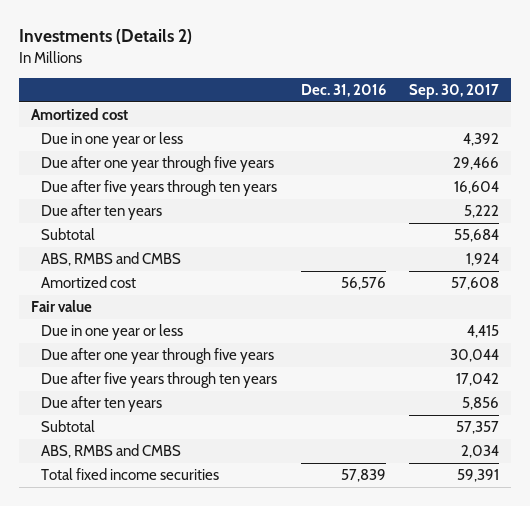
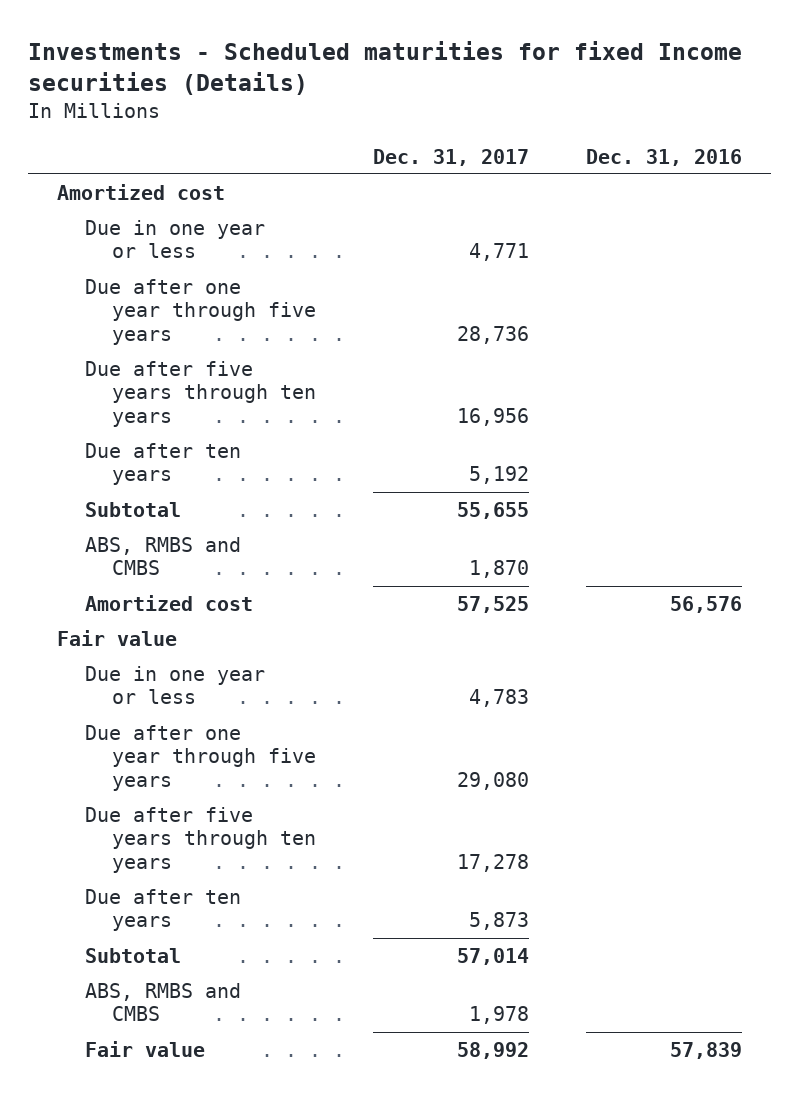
[18,29,192,45] Investments (Details 2) -> [28,40,743,96] Investments - Scheduled maturities for fixed Income securities (Details)
[409,84,500,100] Sep. 30, 2017 -> none
none -> [373,148,530,166] Dec. 31, 2017
[41,468,220,481] Total fixed income securities -> [84,1041,205,1058] Fair value

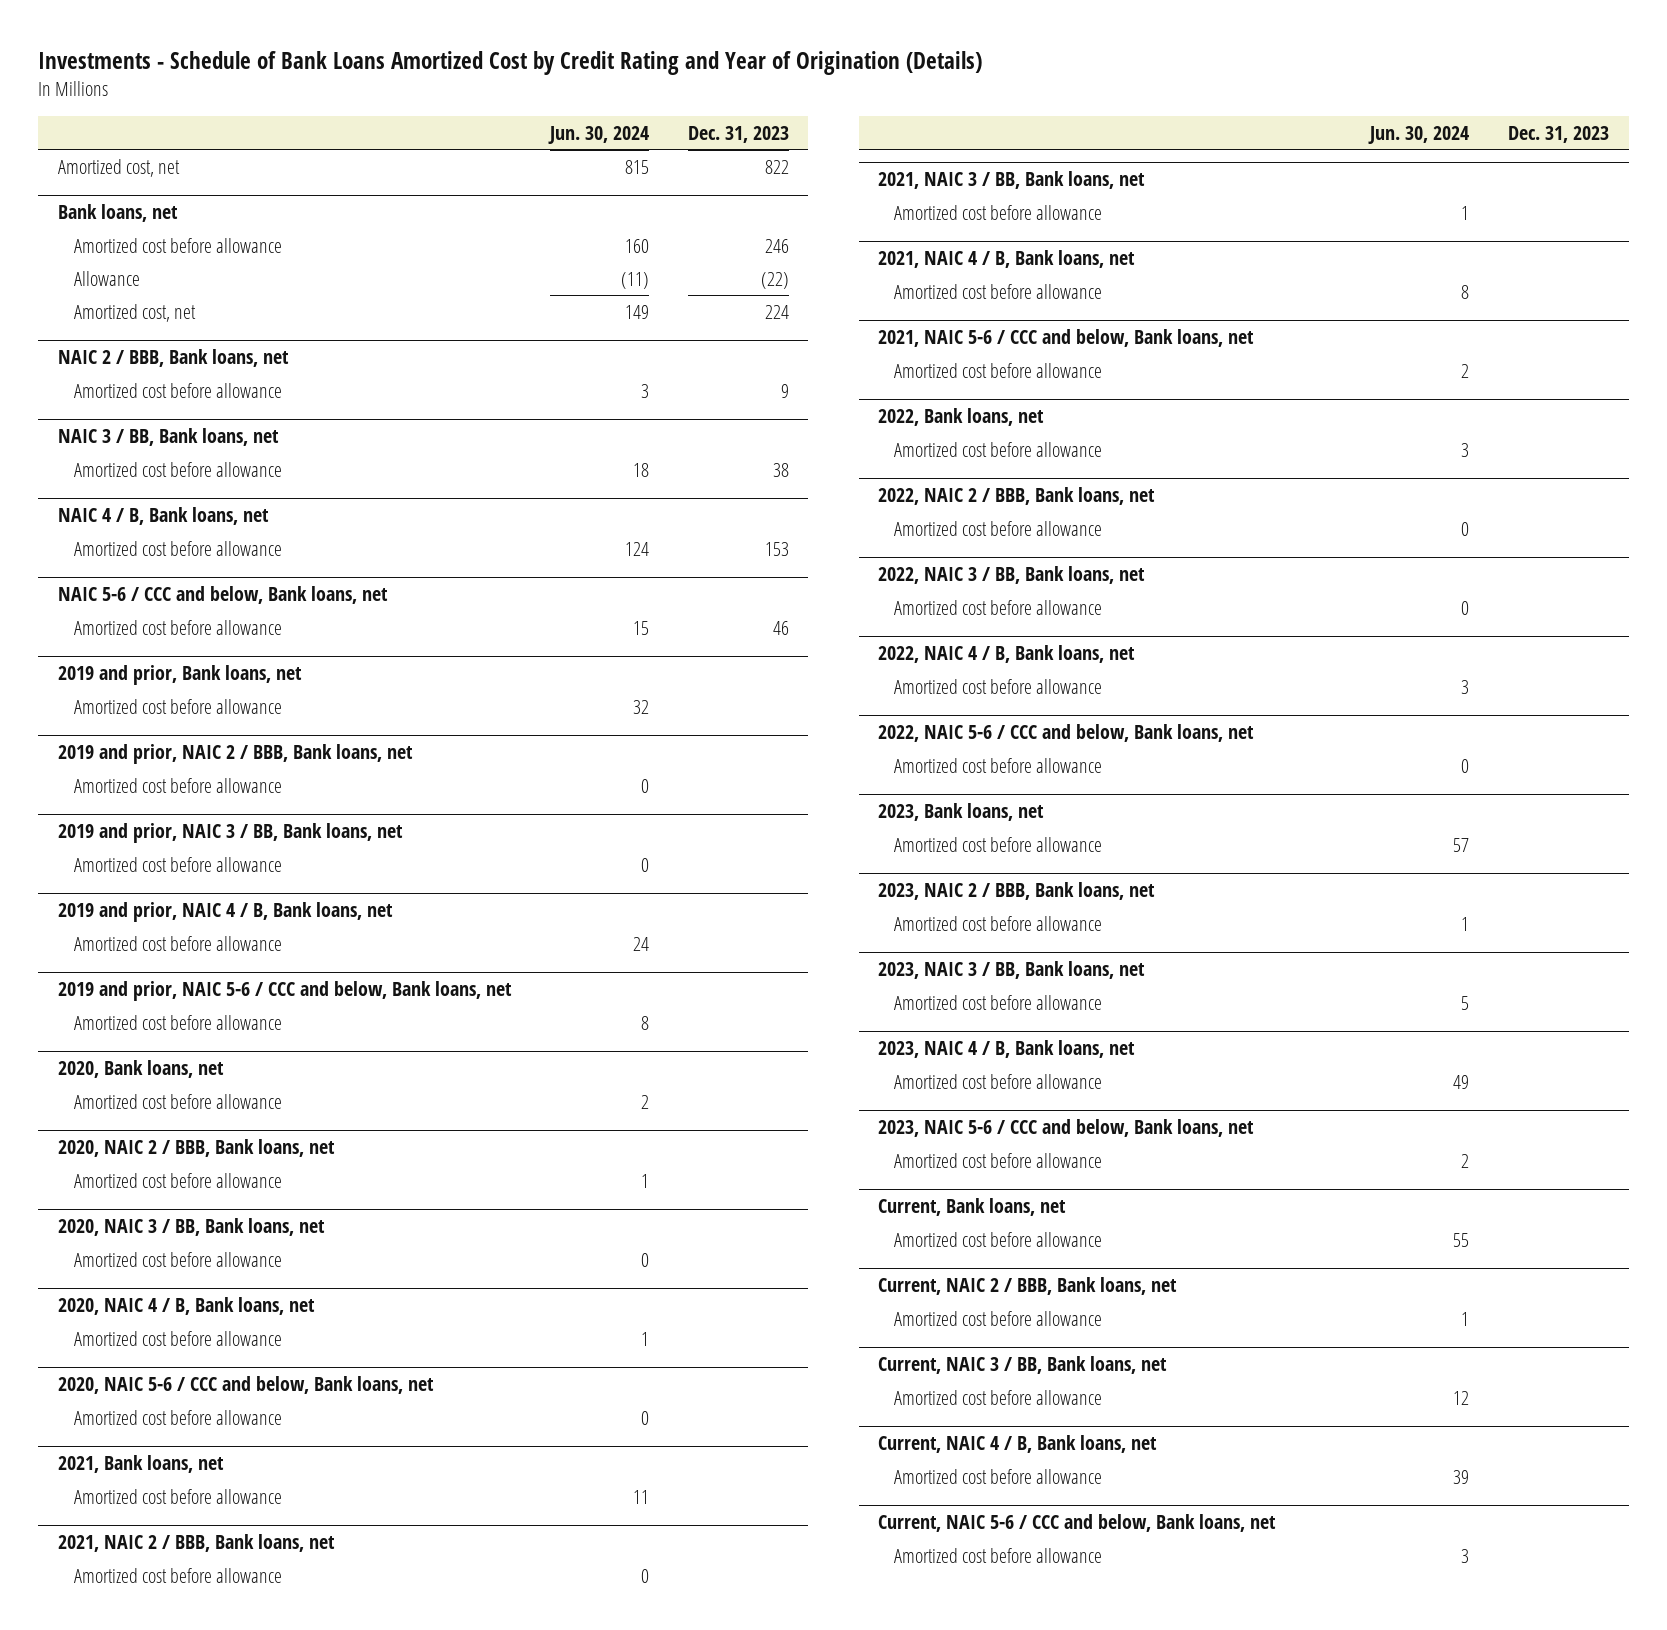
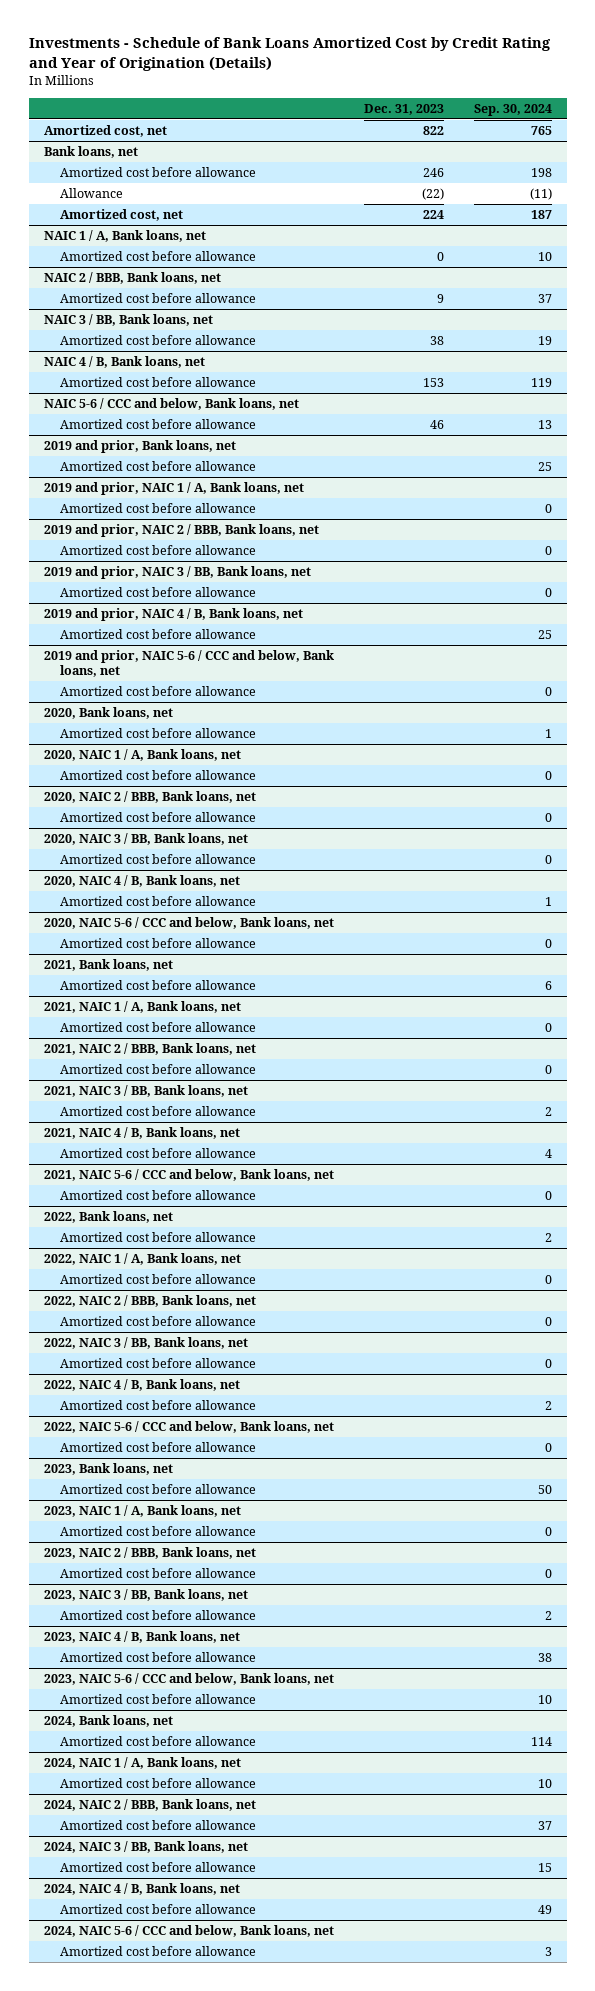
[547,126,649,145] Jun. 30, 2024 -> none
none -> [473,104,552,117] Sep. 30, 2024
none -> [43,229,206,242] NAIC 1 / A, Bank loans, net
none -> [60,250,257,261] Amortized cost before allowance
none -> [43,481,304,495] 2019 and prior, NAIC 1 / A, Bank loans, net
none -> [60,502,257,513] Amortized cost before allowance
none -> [43,748,241,761] 2020, NAIC 1 / A, Bank loans, net
none -> [60,769,257,780] Amortized cost before allowance
none -> [43,1000,241,1013] 2021, NAIC 1 / A, Bank loans, net
none -> [60,1021,257,1032] Amortized cost before allowance
none -> [43,1252,241,1265] 2022, NAIC 1 / A, Bank loans, net
none -> [60,1273,257,1284] Amortized cost before allowance
none -> [43,1504,241,1517] 2023, NAIC 1 / A, Bank loans, net
none -> [60,1525,257,1536] Amortized cost before allowance
[878,1198,1067,1217] Current, Bank loans, net -> [43,1714,173,1727] 2024, Bank loans, net
none -> [43,1756,241,1769] 2024, NAIC 1 / A, Bank loans, net
none -> [60,1777,257,1788] Amortized cost before allowance
[878,1277,1178,1296] Current, NAIC 2 / BBB, Bank loans, net -> [43,1798,256,1811] 2024, NAIC 2 / BBB, Bank loans, net
[878,1356,1168,1375] Current, NAIC 3 / BB, Bank loans, net -> [43,1840,248,1853] 2024, NAIC 3 / BB, Bank loans, net
[878,1435,1158,1454] Current, NAIC 4 / B, Bank loans, net -> [43,1882,240,1895] 2024, NAIC 4 / B, Bank loans, net
[878,1514,1277,1533] Current, NAIC 5-6 / CCC and below, Bank loans, net -> [43,1924,334,1937] 2024, NAIC 5-6 / CCC and below, Bank loans, net

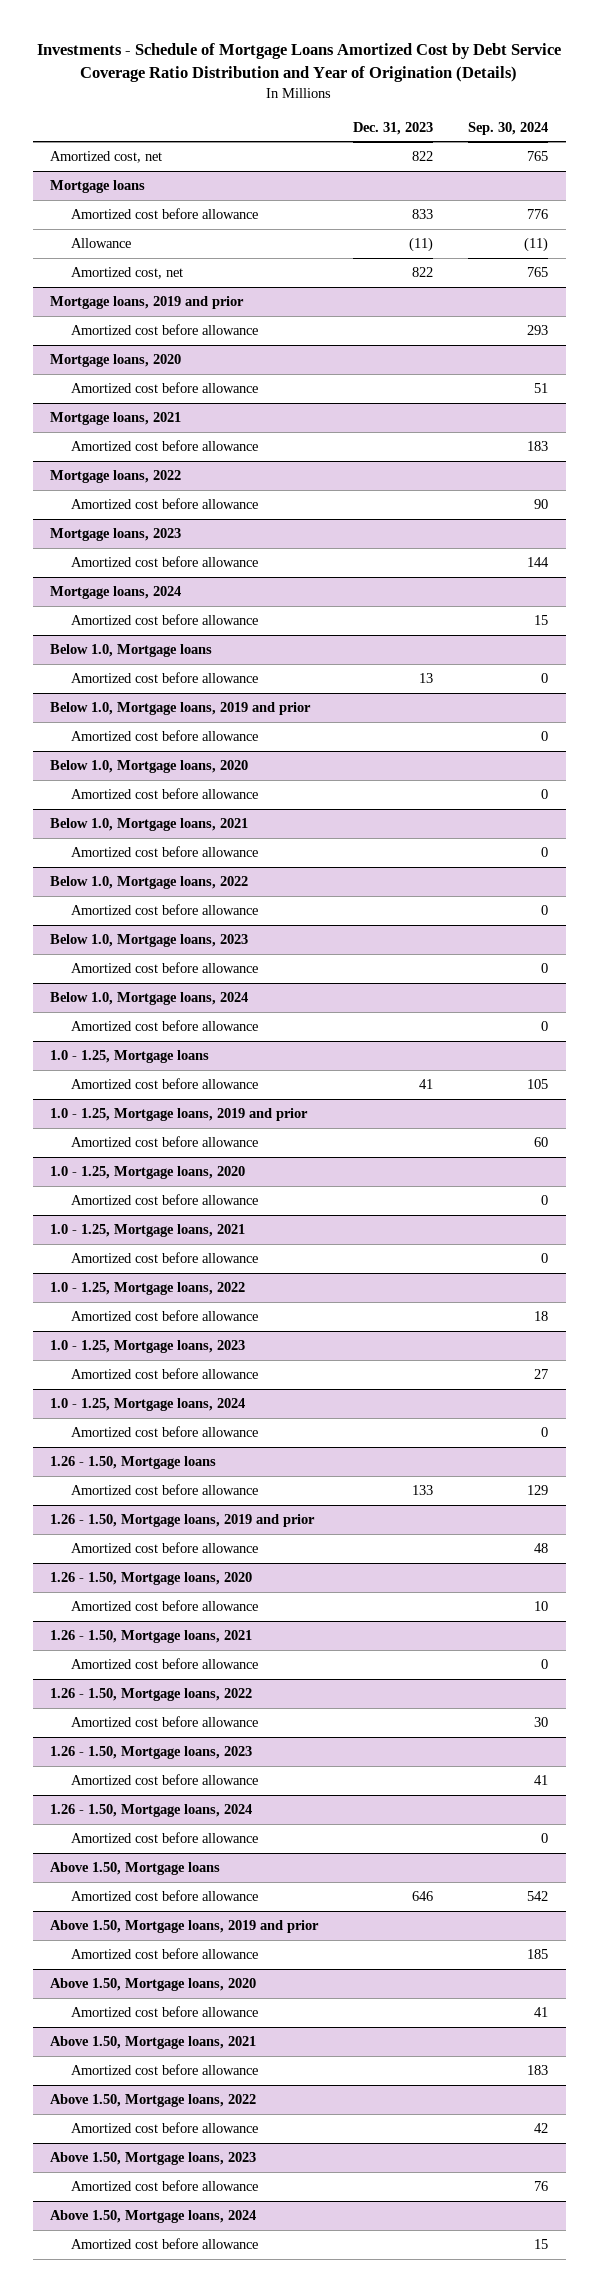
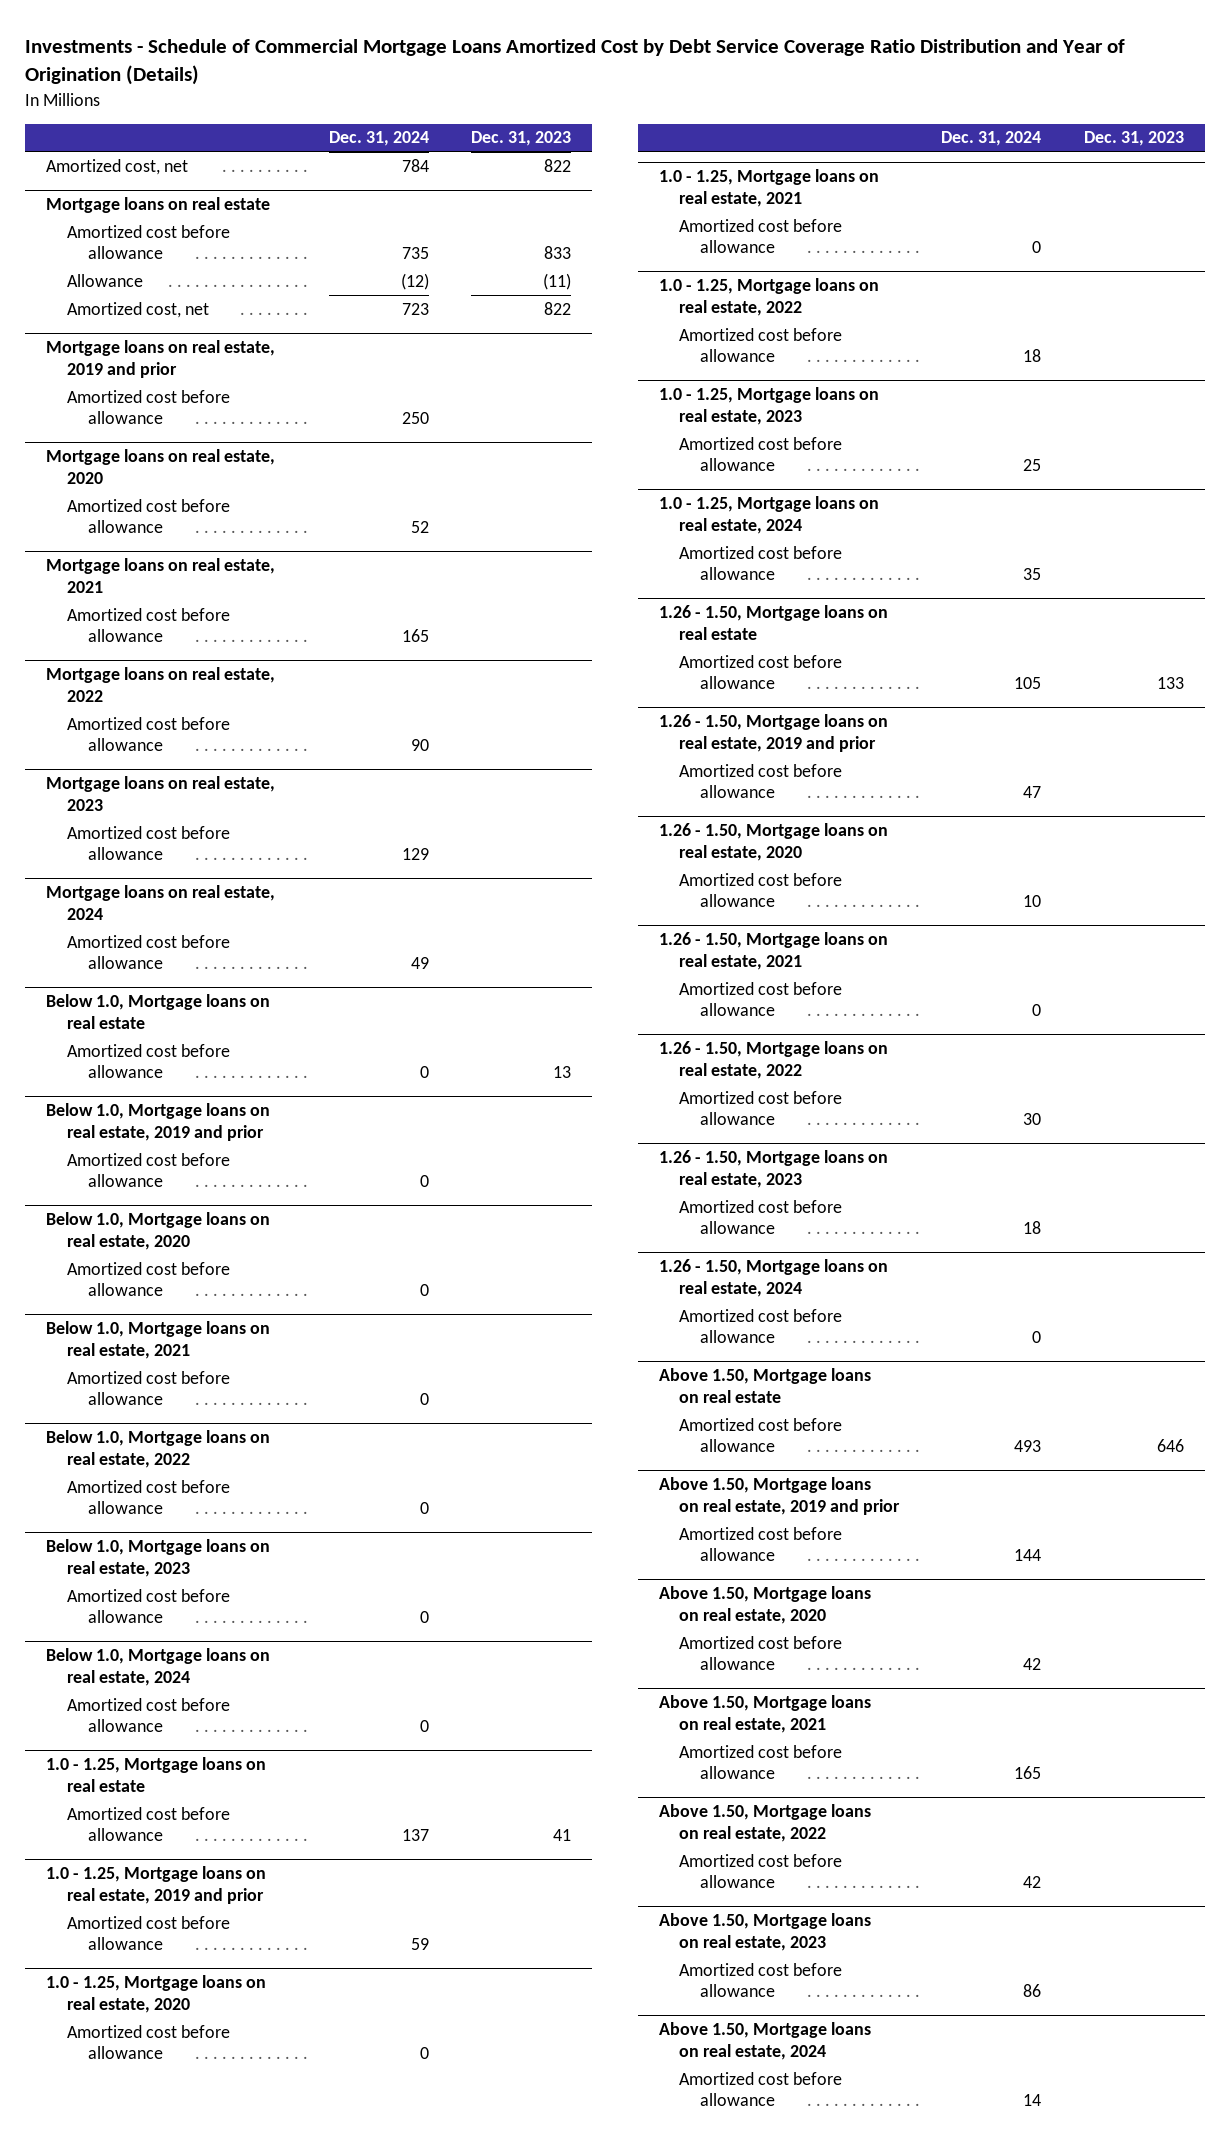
[37,43,562,83] Investments - Schedule of Mortgage Loans Amortized Cost by Debt Service Coverage Ratio Distribution and Year of Origination (Details) -> [25,39,1126,86] Investments - Schedule of Commercial Mortgage Loans Amortized Cost by Debt Service Coverage Ratio Distribution and Year of Origination (Details)
[468,121,549,135] Sep. 30, 2024 -> none
none -> [329,131,430,147] Dec. 31, 2024
[50,180,146,194] Mortgage loans -> [46,197,271,214] Mortgage loans on real estate
[50,296,245,310] Mortgage loans, 2019 and prior -> [46,340,276,378] Mortgage loans on real estate, 2019 and prior
[50,354,182,368] Mortgage loans, 2020 -> [46,449,276,484] Mortgage loans on real estate, 2020
[50,412,182,426] Mortgage loans, 2021 -> [46,558,276,593] Mortgage loans on real estate, 2021
[50,470,182,484] Mortgage loans, 2022 -> [46,667,276,702] Mortgage loans on real estate, 2022
[50,528,182,542] Mortgage loans, 2023 -> [46,776,276,811] Mortgage loans on real estate, 2023
[50,586,182,600] Mortgage loans, 2024 -> [46,885,276,920] Mortgage loans on real estate, 2024
[50,644,213,658] Below 1.0, Mortgage loans -> [46,994,271,1029] Below 1.0, Mortgage loans on real estate
[50,702,312,716] Below 1.0, Mortgage loans, 2019 and prior -> [46,1103,271,1141] Below 1.0, Mortgage loans on real estate, 2019 and prior
[50,760,249,774] Below 1.0, Mortgage loans, 2020 -> [46,1212,271,1250] Below 1.0, Mortgage loans on real estate, 2020
[50,818,249,832] Below 1.0, Mortgage loans, 2021 -> [46,1321,271,1359] Below 1.0, Mortgage loans on real estate, 2021
[50,876,249,890] Below 1.0, Mortgage loans, 2022 -> [46,1430,271,1468] Below 1.0, Mortgage loans on real estate, 2022
[50,934,249,948] Below 1.0, Mortgage loans, 2023 -> [46,1539,271,1577] Below 1.0, Mortgage loans on real estate, 2023
[50,992,249,1006] Below 1.0, Mortgage loans, 2024 -> [46,1648,271,1686] Below 1.0, Mortgage loans on real estate, 2024
[50,1050,210,1064] 1.0 - 1.25, Mortgage loans -> [46,1757,267,1792] 1.0 - 1.25, Mortgage loans on real estate
[50,1108,309,1122] 1.0 - 1.25, Mortgage loans, 2019 and prior -> [46,1866,267,1904] 1.0 - 1.25, Mortgage loans on real estate, 2019 and prior
[50,1166,246,1180] 1.0 - 1.25, Mortgage loans, 2020 -> [46,1975,267,2013] 1.0 - 1.25, Mortgage loans on real estate, 2020
[50,1224,246,1238] 1.0 - 1.25, Mortgage loans, 2021 -> [658,169,879,207] 1.0 - 1.25, Mortgage loans on real estate, 2021
[50,1282,246,1296] 1.0 - 1.25, Mortgage loans, 2022 -> [658,278,879,316] 1.0 - 1.25, Mortgage loans on real estate, 2022
[50,1340,246,1354] 1.0 - 1.25, Mortgage loans, 2023 -> [658,387,879,425] 1.0 - 1.25, Mortgage loans on real estate, 2023
[50,1398,246,1412] 1.0 - 1.25, Mortgage loans, 2024 -> [658,496,879,534] 1.0 - 1.25, Mortgage loans on real estate, 2024
[50,1456,217,1470] 1.26 - 1.50, Mortgage loans -> [658,605,888,640] 1.26 - 1.50, Mortgage loans on real estate
[50,1514,316,1528] 1.26 - 1.50, Mortgage loans, 2019 and prior -> [658,714,888,752] 1.26 - 1.50, Mortgage loans on real estate, 2019 and prior
[50,1572,253,1586] 1.26 - 1.50, Mortgage loans, 2020 -> [658,823,888,861] 1.26 - 1.50, Mortgage loans on real estate, 2020
[50,1630,253,1644] 1.26 - 1.50, Mortgage loans, 2021 -> [658,932,888,970] 1.26 - 1.50, Mortgage loans on real estate, 2021
[50,1688,253,1702] 1.26 - 1.50, Mortgage loans, 2022 -> [658,1041,888,1079] 1.26 - 1.50, Mortgage loans on real estate, 2022
[50,1746,253,1760] 1.26 - 1.50, Mortgage loans, 2023 -> [658,1150,888,1188] 1.26 - 1.50, Mortgage loans on real estate, 2023
[50,1804,253,1818] 1.26 - 1.50, Mortgage loans, 2024 -> [658,1259,888,1297] 1.26 - 1.50, Mortgage loans on real estate, 2024
[50,1862,221,1876] Above 1.50, Mortgage loans -> [658,1368,871,1403] Above 1.50, Mortgage loans on real estate
[50,1920,320,1934] Above 1.50, Mortgage loans, 2019 and prior -> [658,1477,901,1515] Above 1.50, Mortgage loans on real estate, 2019 and prior
[50,1978,257,1992] Above 1.50, Mortgage loans, 2020 -> [658,1586,871,1624] Above 1.50, Mortgage loans on real estate, 2020
[50,2036,257,2050] Above 1.50, Mortgage loans, 2021 -> [658,1695,871,1733] Above 1.50, Mortgage loans on real estate, 2021
[50,2094,257,2108] Above 1.50, Mortgage loans, 2022 -> [658,1804,871,1842] Above 1.50, Mortgage loans on real estate, 2022
[50,2152,257,2166] Above 1.50, Mortgage loans, 2023 -> [658,1913,871,1951] Above 1.50, Mortgage loans on real estate, 2023
[50,2210,257,2224] Above 1.50, Mortgage loans, 2024 -> [658,2022,871,2060] Above 1.50, Mortgage loans on real estate, 2024

